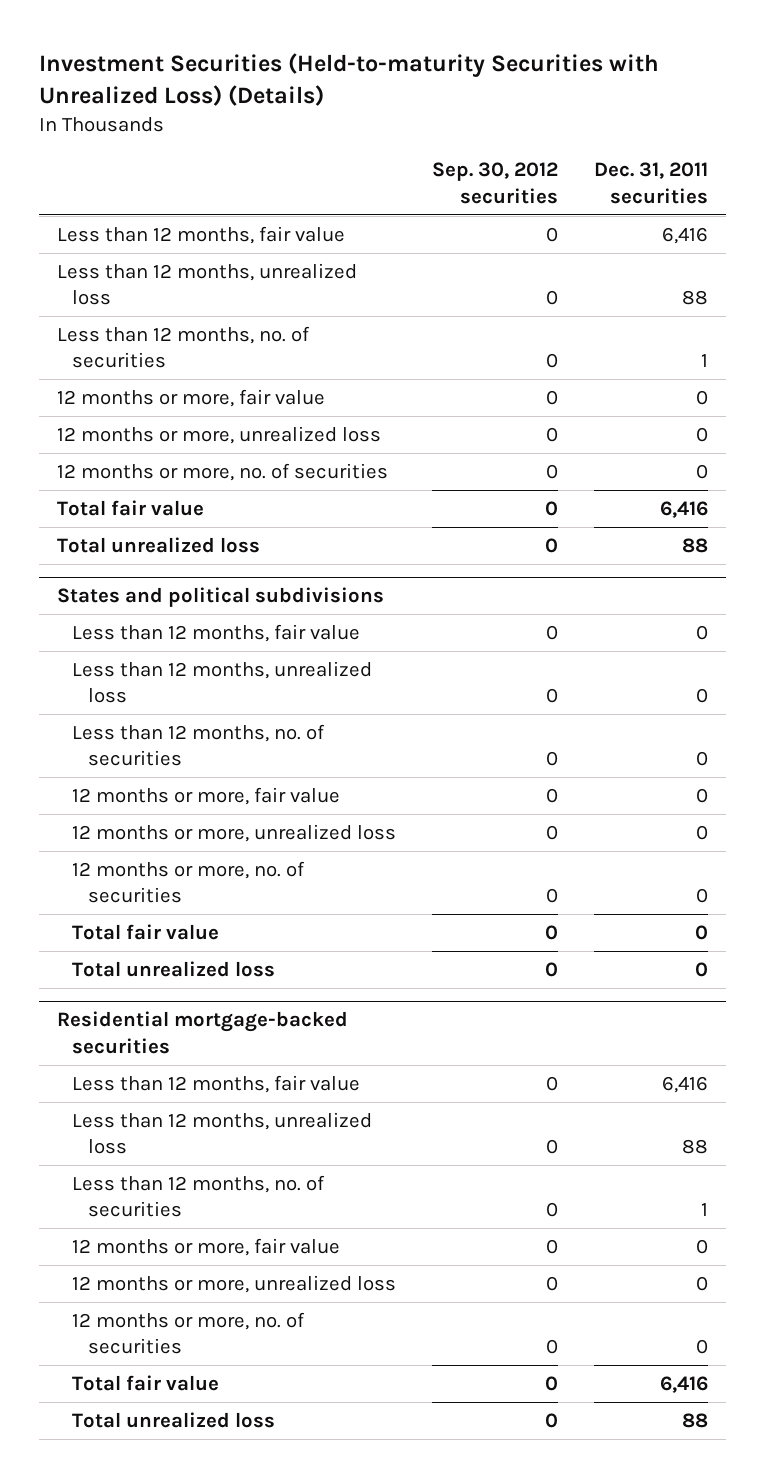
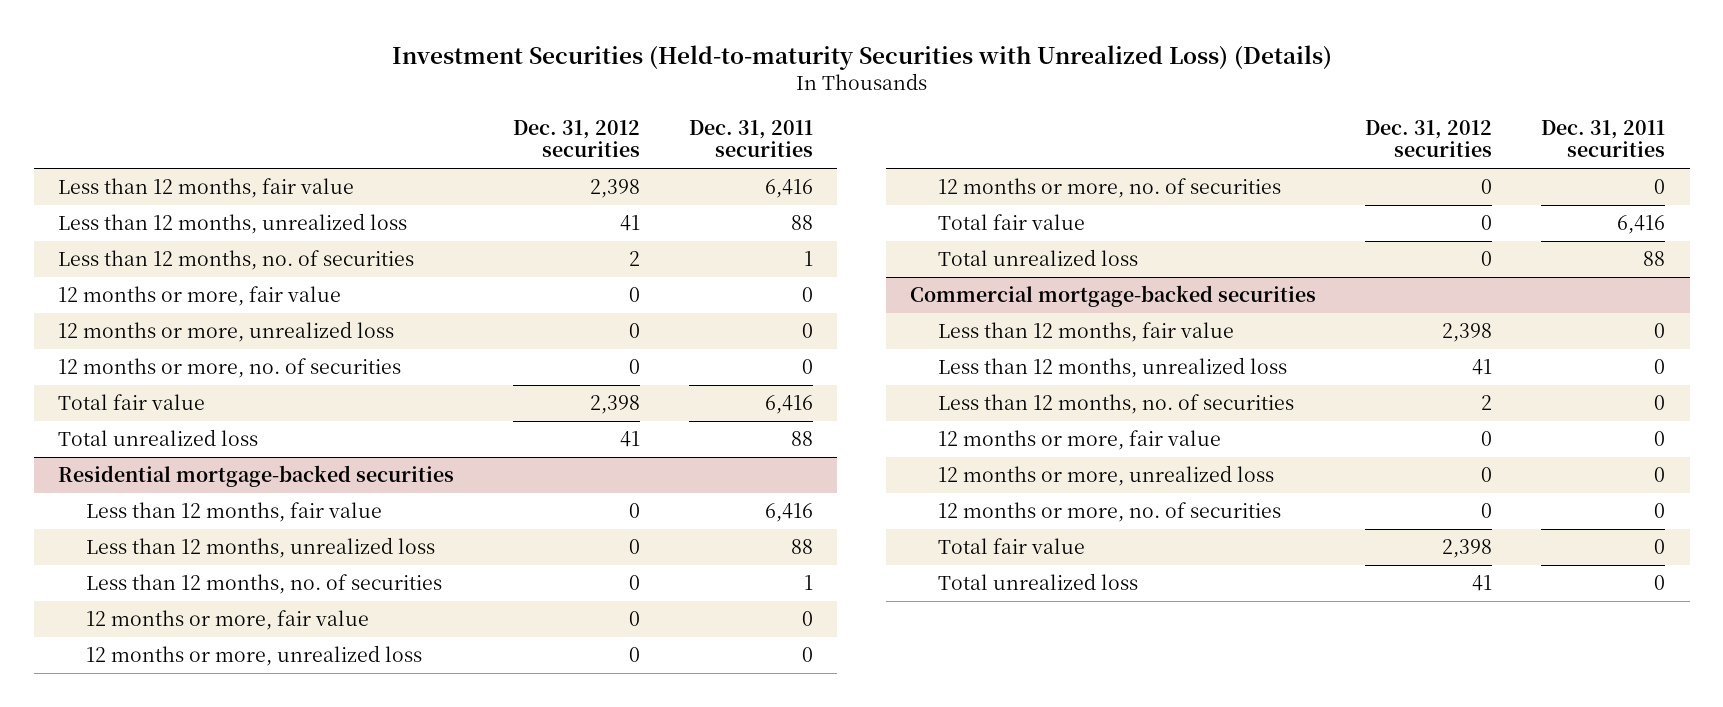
[432,162,559,204] Sep. 30, 2012 securities -> none
none -> [512,119,640,158] Dec. 31, 2012 securities
[56,587,384,608] States and political subdivisions -> none
[72,623,361,642] Less than 12 months, fair value -> none
[72,660,373,704] Less than 12 months, unrealized loss -> none
[72,723,326,767] Less than 12 months, no. of securities -> none
[72,786,341,805] 12 months or more, fair value -> none
[72,823,397,842] 12 months or more, unrealized loss -> none
[72,860,306,904] 12 months or more, no. of securities -> none
[72,923,220,940] Total fair value -> none
[72,960,276,977] Total unrealized loss -> none
none -> [910,285,1317,308] Commercial mortgage-backed securities
none -> [937,322,1234,343] Less than 12 months, fair value
none -> [937,357,1287,379] Less than 12 months, unrealized loss
none -> [937,394,1294,415] Less than 12 months, no. of securities
none -> [937,430,1221,451] 12 months or more, fair value
none -> [937,465,1274,487] 12 months or more, unrealized loss
none -> [937,502,1281,523] 12 months or more, no. of securities
none -> [937,538,1085,555] Total fair value
none -> [937,573,1138,591] Total unrealized loss

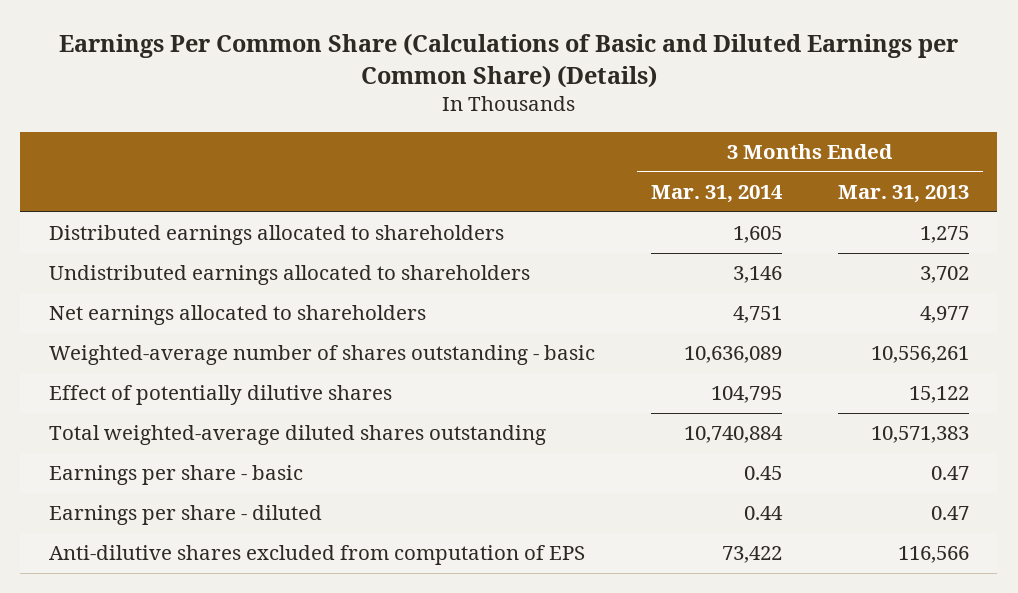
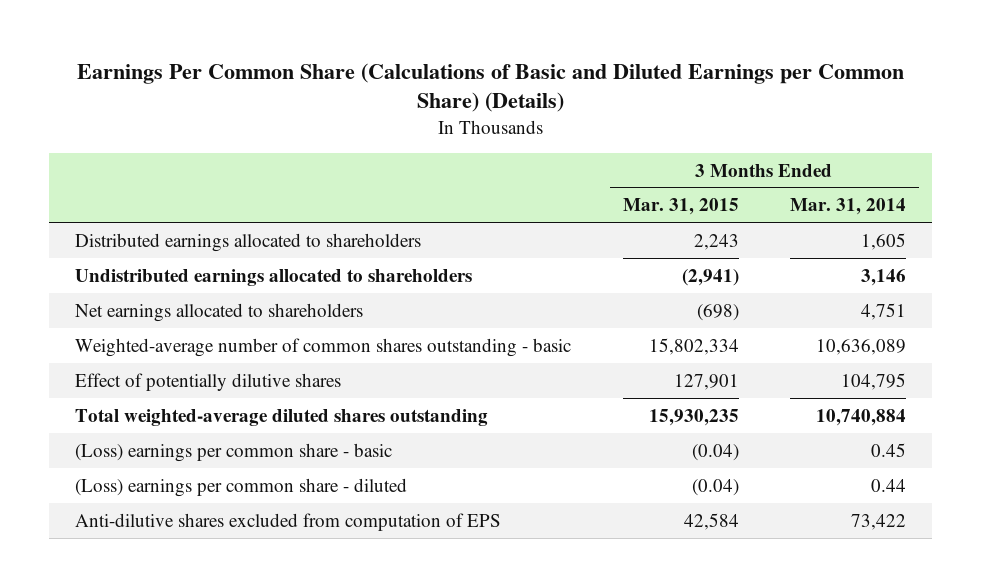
[838,185,970,204] Mar. 31, 2013 -> none
none -> [622,198,739,216] Mar. 31, 2015
[48,345,595,366] Weighted-average number of shares outstanding - basic -> [74,337,571,357] Weighted-average number of common shares outstanding - basic
[48,465,303,486] Earnings per share - basic -> [74,442,392,462] (Loss) earnings per common share - basic
[48,505,322,526] Earnings per share - diluted -> [74,477,407,497] (Loss) earnings per common share - diluted

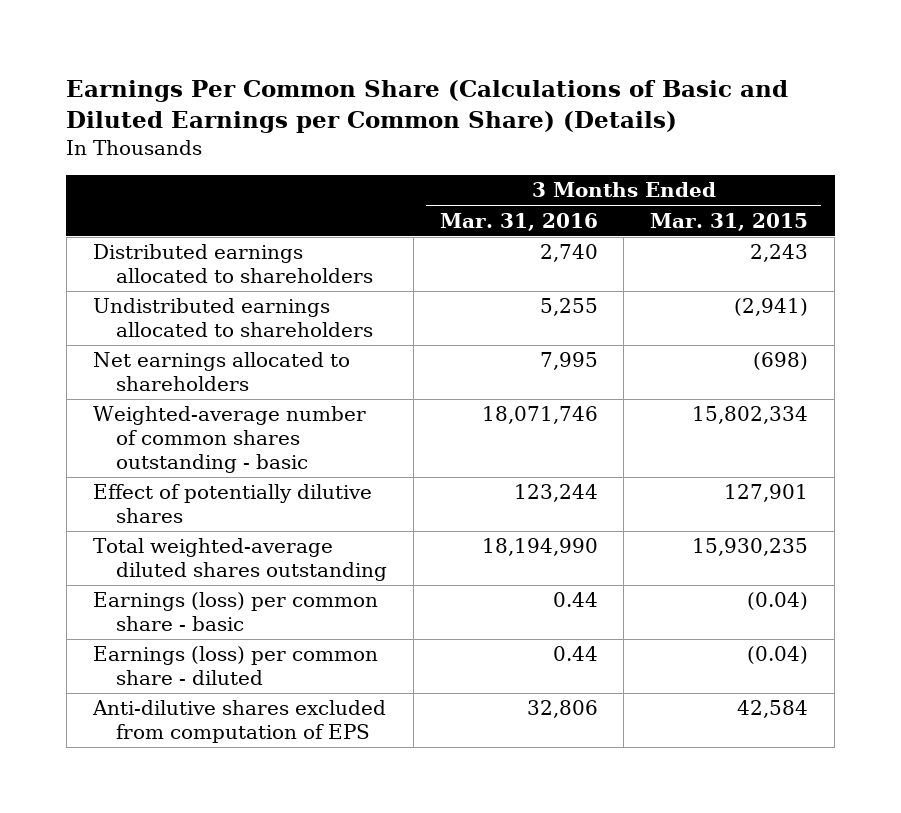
[790,198,907,216] Mar. 31, 2014 -> none
none -> [439,212,598,231] Mar. 31, 2016
[74,442,392,462] (Loss) earnings per common share - basic -> [92,592,378,632] Earnings (loss) per common share - basic
[74,477,407,497] (Loss) earnings per common share - diluted -> [92,646,378,686] Earnings (loss) per common share - diluted

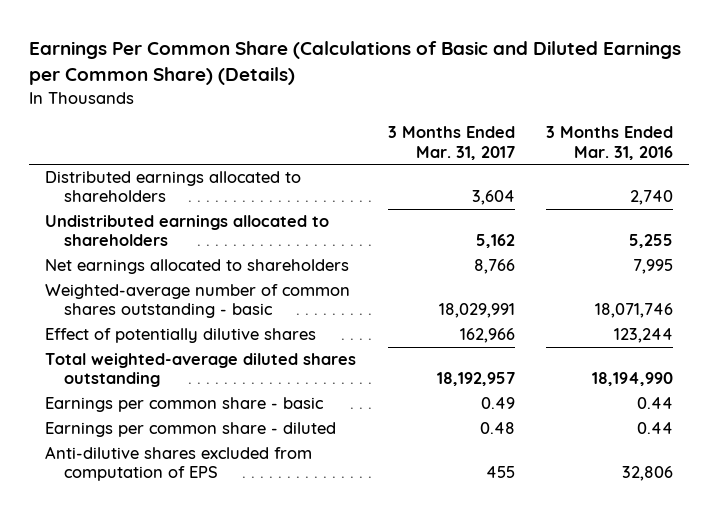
[650,212,809,231] Mar. 31, 2015 -> none
none -> [387,126,515,160] 3 Months Ended Mar. 31, 2017
[92,592,378,632] Earnings (loss) per common share - basic -> [45,397,325,413] Earnings per common share - basic
[92,646,378,686] Earnings (loss) per common share - diluted -> [45,422,337,438] Earnings per common share - diluted

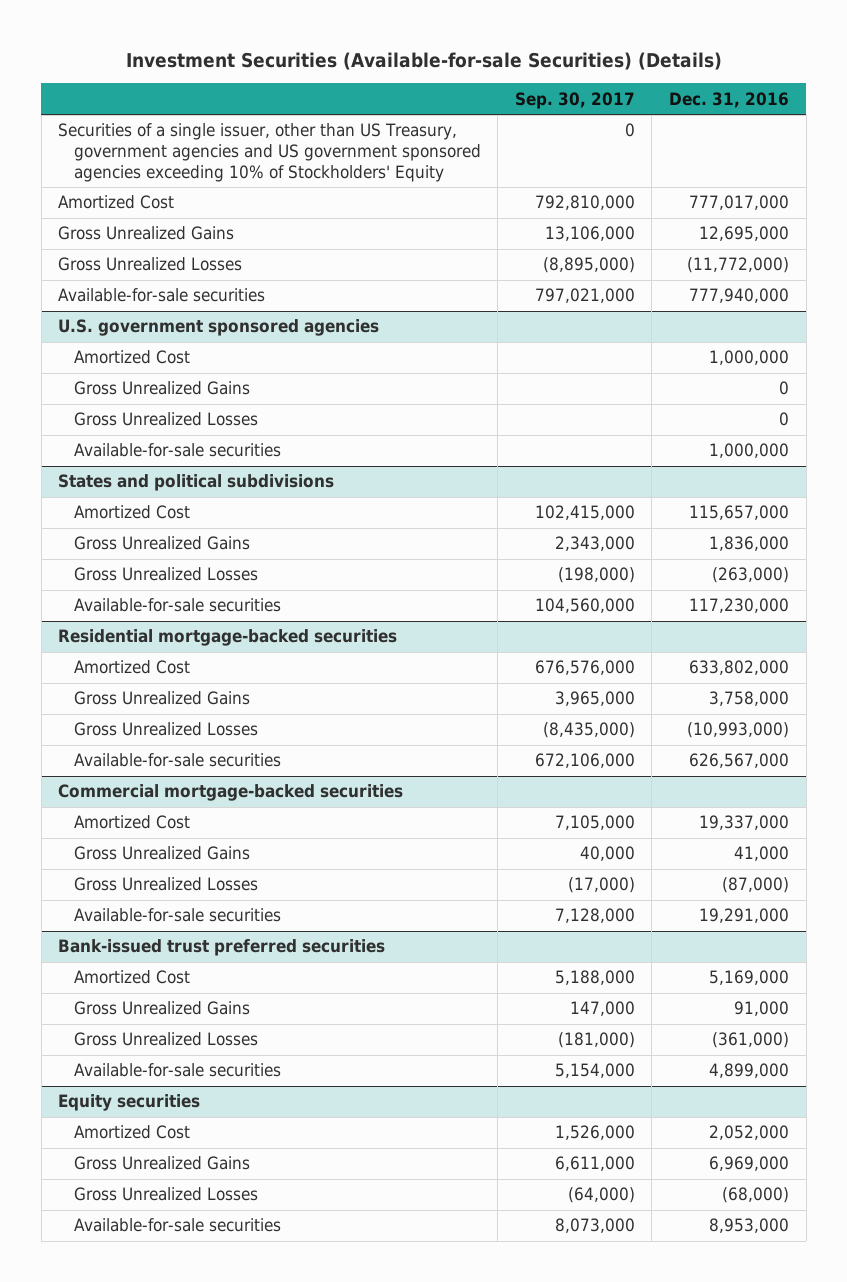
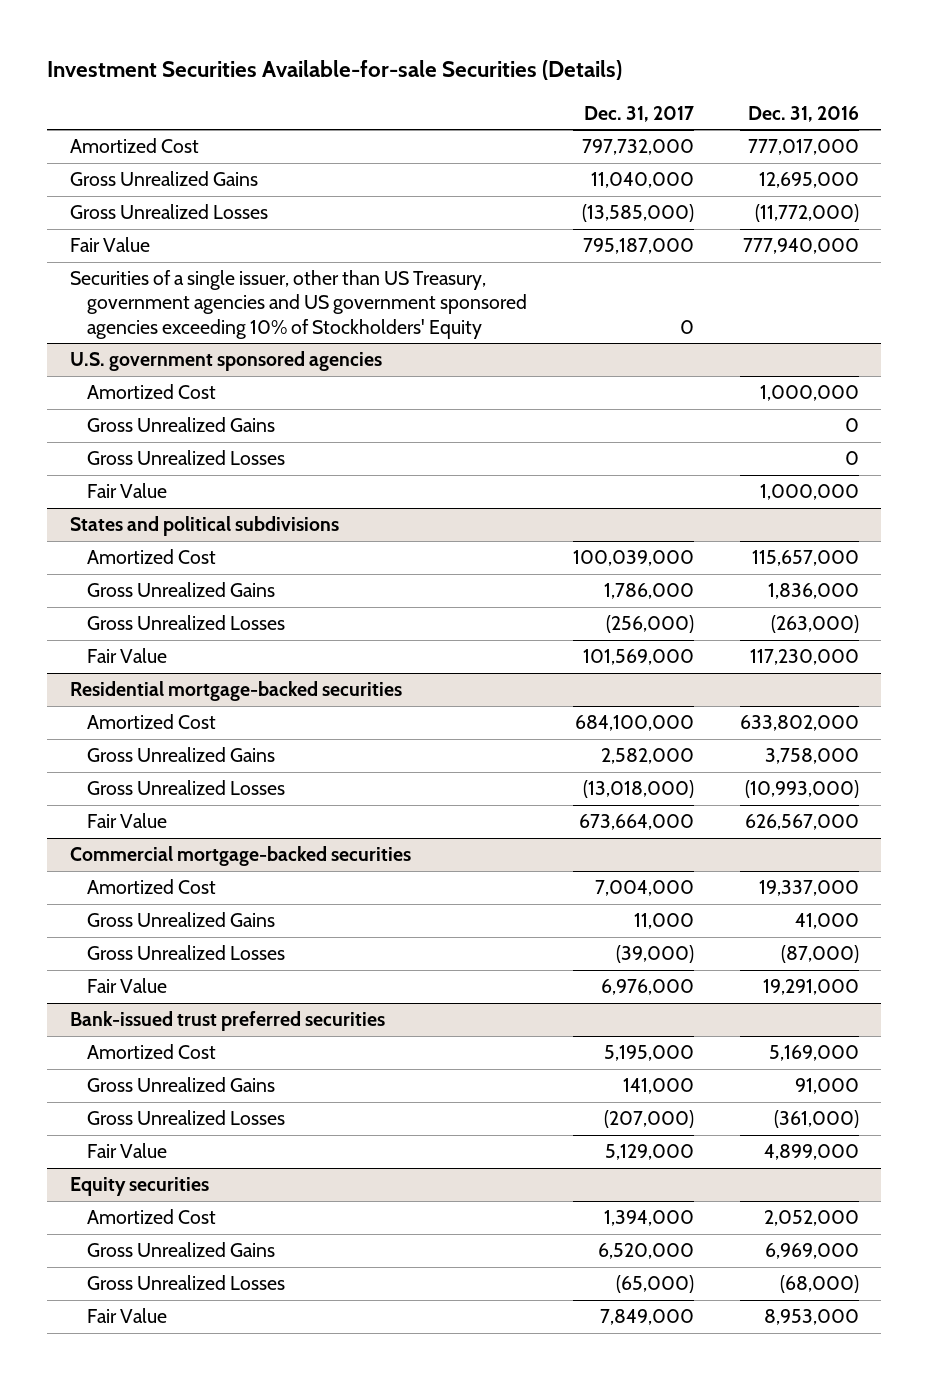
[125,51,722,70] Investment Securities (Available-for-sale Securities) (Details) -> [46,59,622,80] Investment Securities Available-for-sale Securities (Details)
[514,91,635,109] Sep. 30, 2017 -> none
none -> [583,105,694,122] Dec. 31, 2017
[58,288,266,303] Available-for-sale securities -> [69,237,150,253] Fair Value
[58,123,481,183] Securities of a single issuer, other than US Treasury, government agencies and US government sponsored agencies exceeding 10% of Stockholders' Equity -> [69,270,527,339] Securities of a single issuer, other than US Treasury, government agencies and US government sponsored agencies exceeding 10% of Stockholders' Equity
[73,443,281,458] Available-for-sale securities -> [86,483,167,499] Fair Value
[73,598,281,613] Available-for-sale securities -> [86,648,167,664] Fair Value
[73,753,281,768] Available-for-sale securities -> [86,813,167,829] Fair Value
[73,908,281,923] Available-for-sale securities -> [86,978,167,994] Fair Value
[73,1063,281,1078] Available-for-sale securities -> [86,1143,167,1159] Fair Value
[73,1218,281,1233] Available-for-sale securities -> [86,1308,167,1324] Fair Value

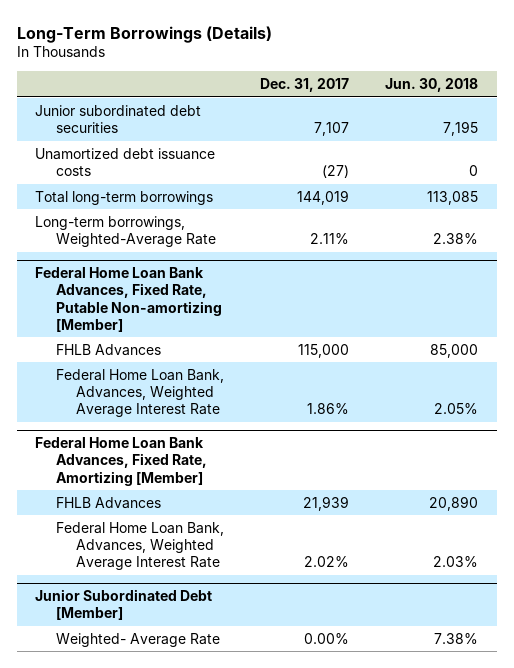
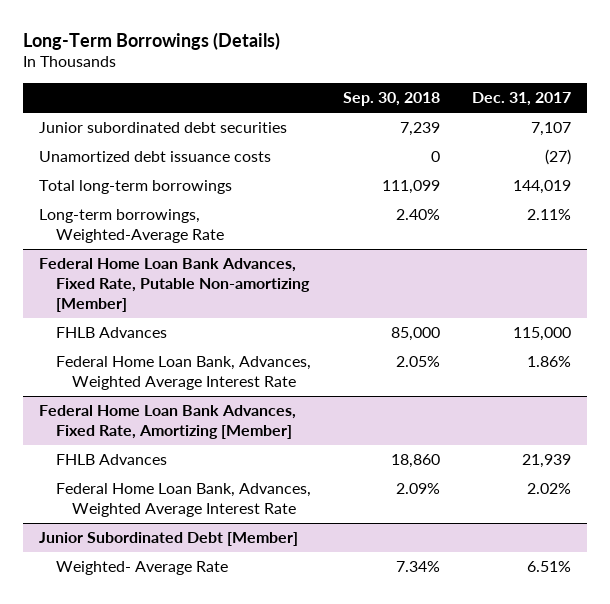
[385,77,479,92] Jun. 30, 2018 -> none
none -> [342,91,440,106] Sep. 30, 2018
[303,632,349,644] 0.00% -> [526,561,571,573] 6.51%

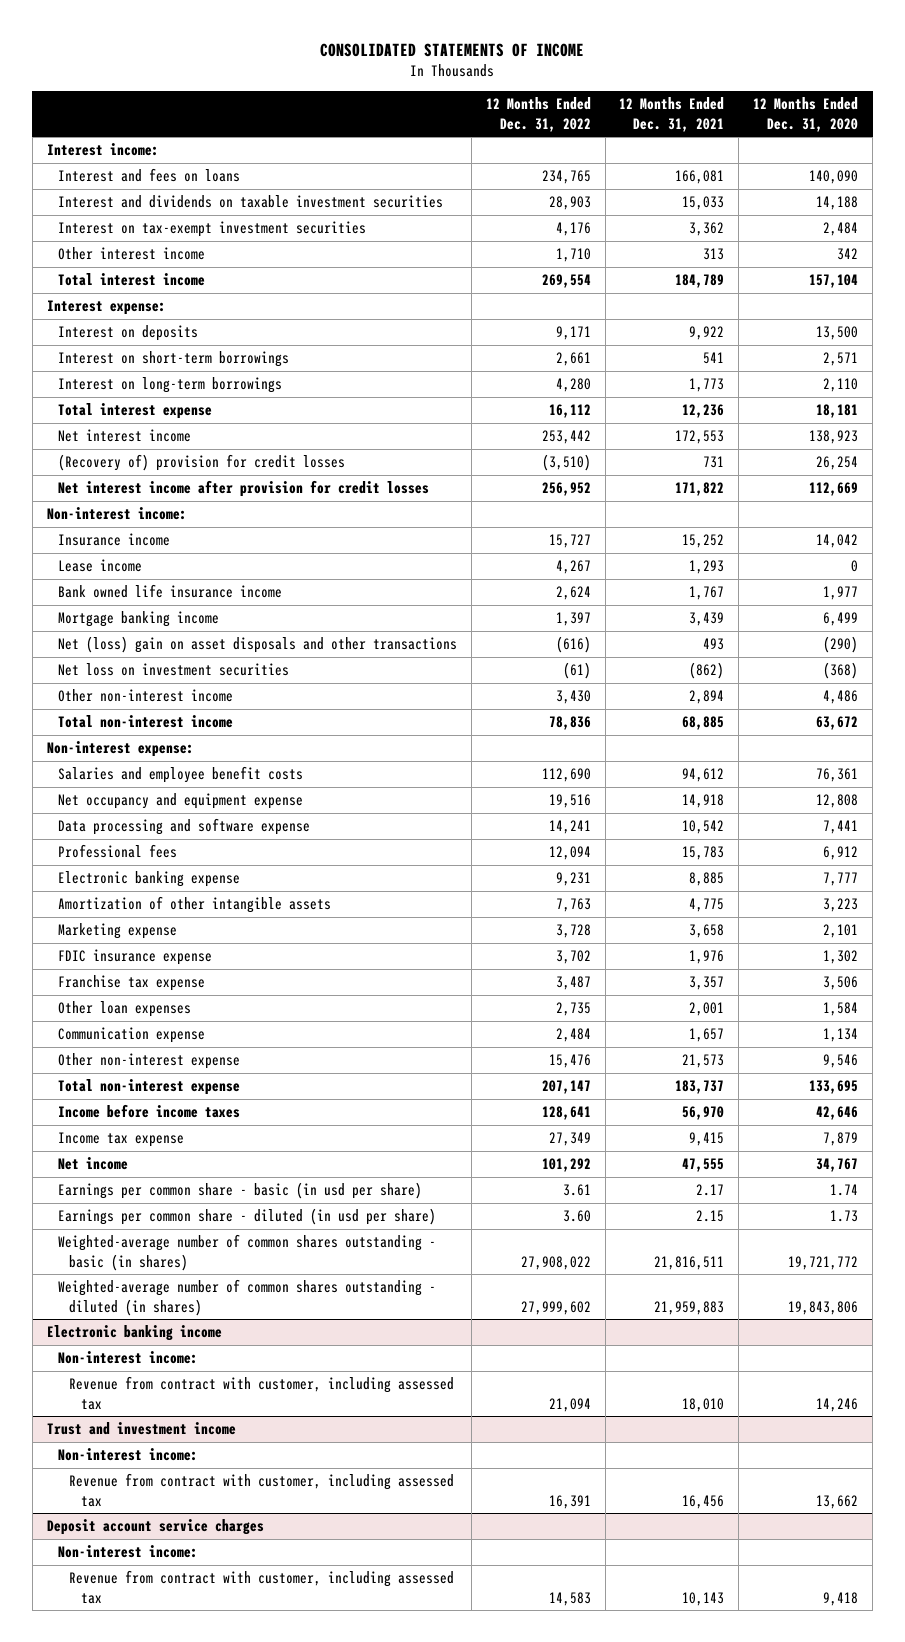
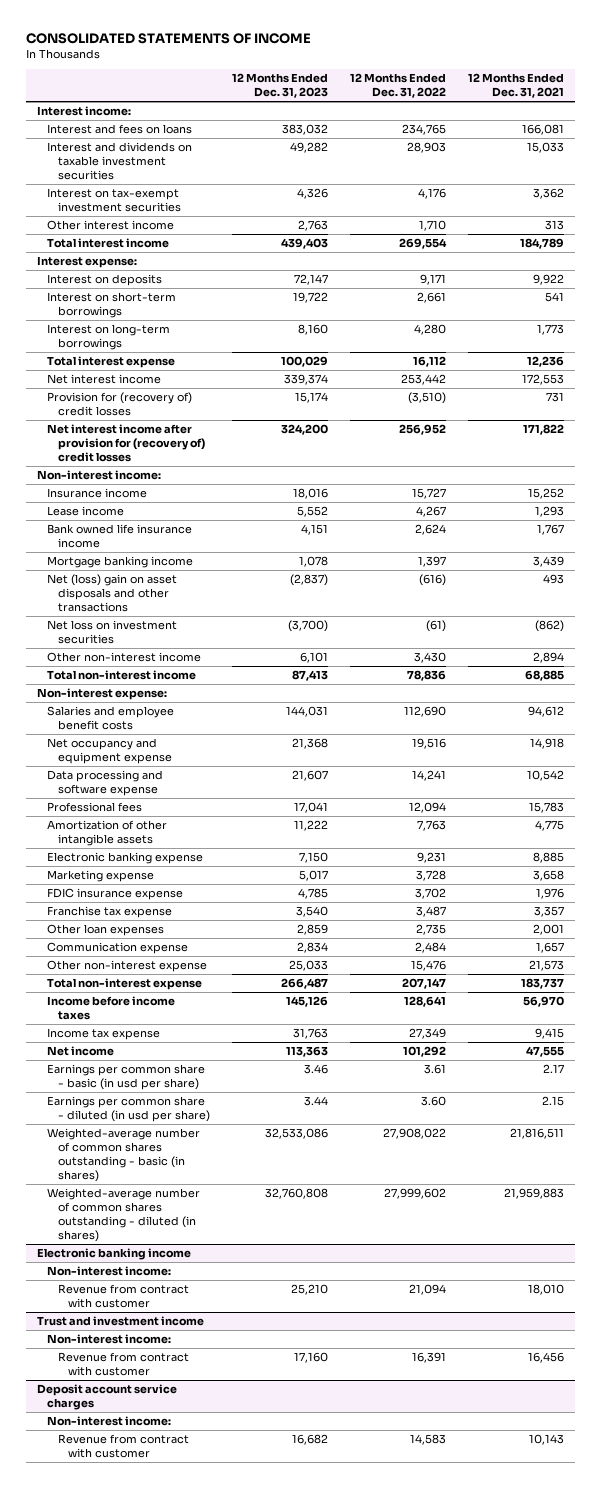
[753,97,859,132] 12 Months Ended Dec. 31, 2020 -> none
none -> [231,73,328,99] 12 Months Ended Dec. 31, 2023
[57,454,345,472] (Recovery of) provision for credit losses -> [47,392,193,417] Provision for (recovery of) credit losses
[57,480,429,498] Net interest income after provision for credit losses -> [47,424,205,462] Net interest income after provision for (recovery of) credit losses
[57,871,240,888] Electronic banking expense -> [47,852,204,865] Electronic banking expense
[69,1376,455,1410] Revenue from contract with customer, including assessed tax -> [57,1284,189,1309] Revenue from contract with customer
[69,1473,455,1507] Revenue from contract with customer, including assessed tax -> [57,1352,189,1377] Revenue from contract with customer
[69,1570,455,1604] Revenue from contract with customer, including assessed tax -> [57,1434,189,1459] Revenue from contract with customer

